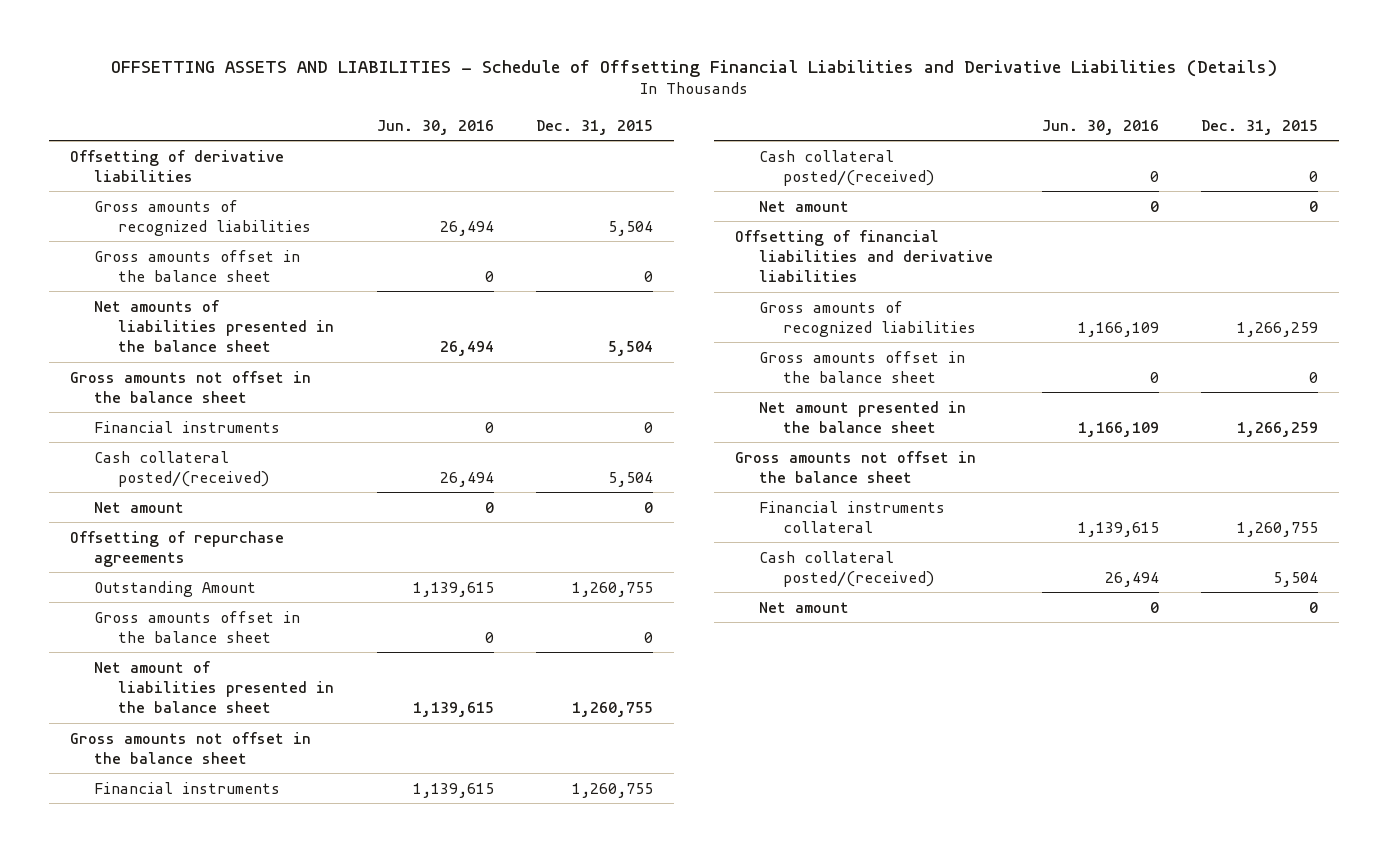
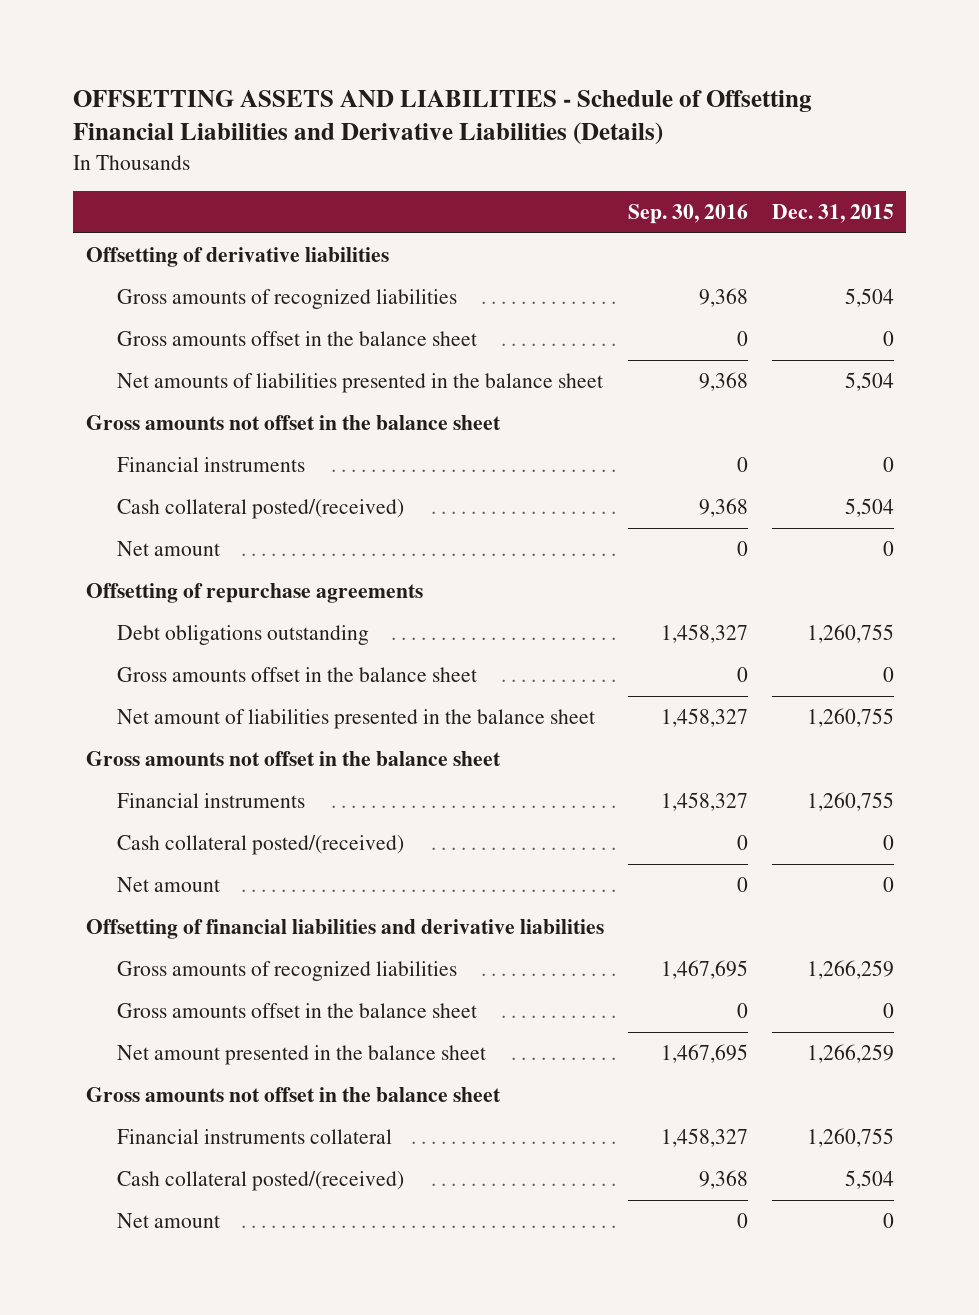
[376,119,494,135] Jun. 30, 2016 -> none
none -> [627,204,748,225] Sep. 30, 2016
[94,580,257,597] Outstanding Amount -> [117,624,370,645] Debt obligations outstanding

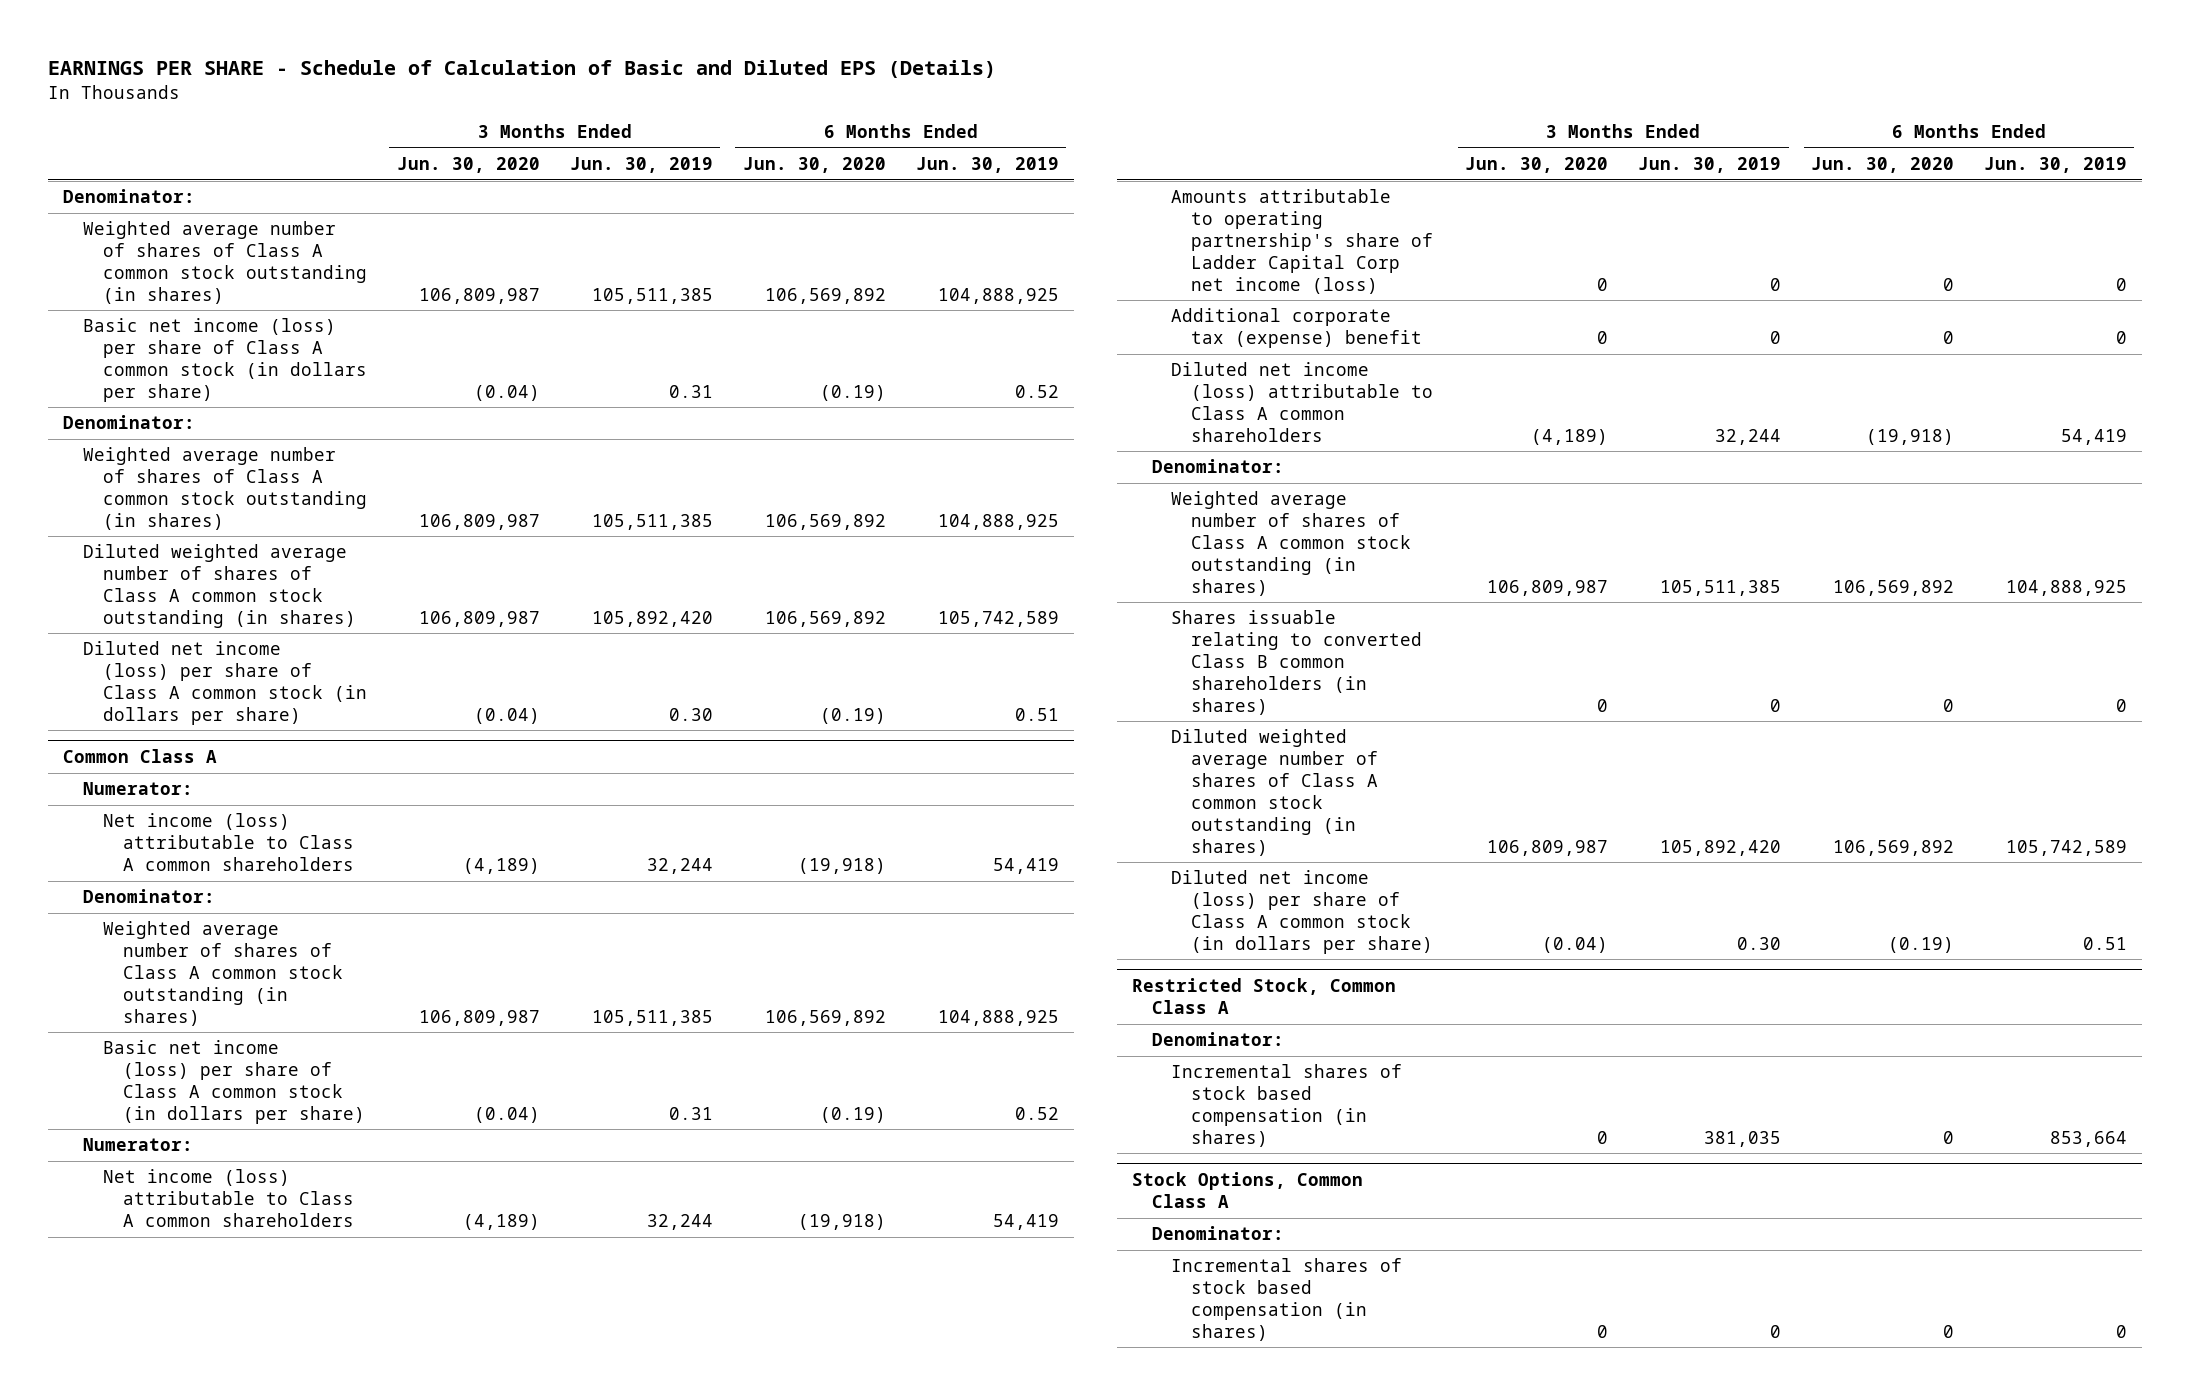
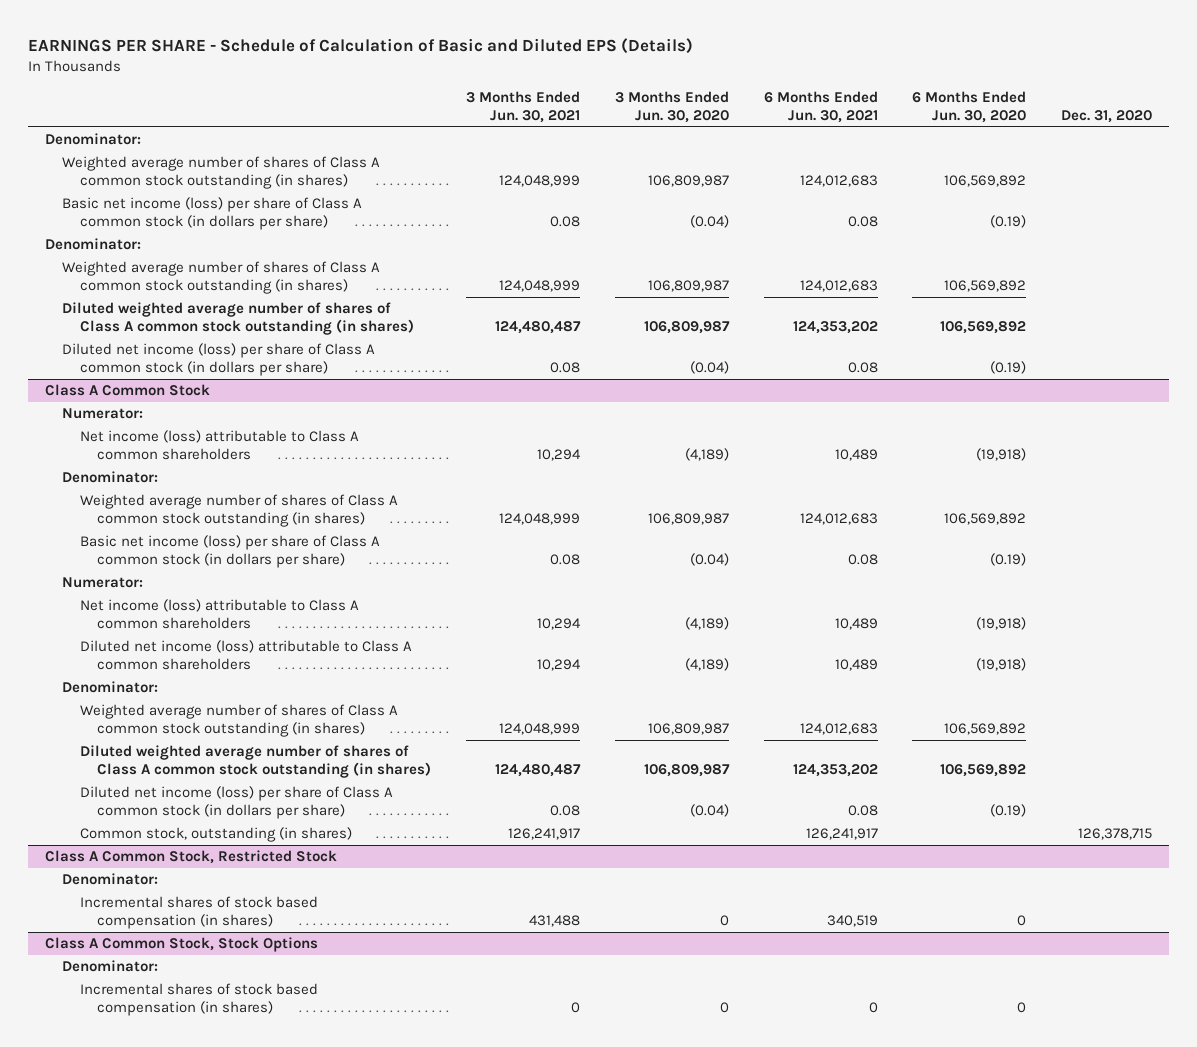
[569,156,713,173] Jun. 30, 2019 -> none
[915,156,1059,173] Jun. 30, 2019 -> none
none -> [466,90,581,124] 3 Months Ended Jun. 30, 2021
none -> [763,90,878,124] 6 Months Ended Jun. 30, 2021
none -> [1061,110,1153,124] Dec. 31, 2020
[63,749,218,764] Common Class A -> [45,383,211,396] Class A Common Stock
[1171,189,1434,294] Amounts attributable to operating partnership's share of Ladder Capital Corp net income (loss) -> none
[1171,308,1423,349] Additional corporate tax (expense) benefit -> none
[1171,610,1423,715] Shares issuable relating to converted Class B common shareholders (in shares) -> none
none -> [79,826,352,842] Common stock, outstanding (in shares)
[1131,978,1396,1014] Restricted Stock, Common Class A -> [45,849,338,864] Class A Common Stock, Restricted Stock
[1131,1172,1363,1208] Stock Options, Common Class A -> [45,936,319,952] Class A Common Stock, Stock Options

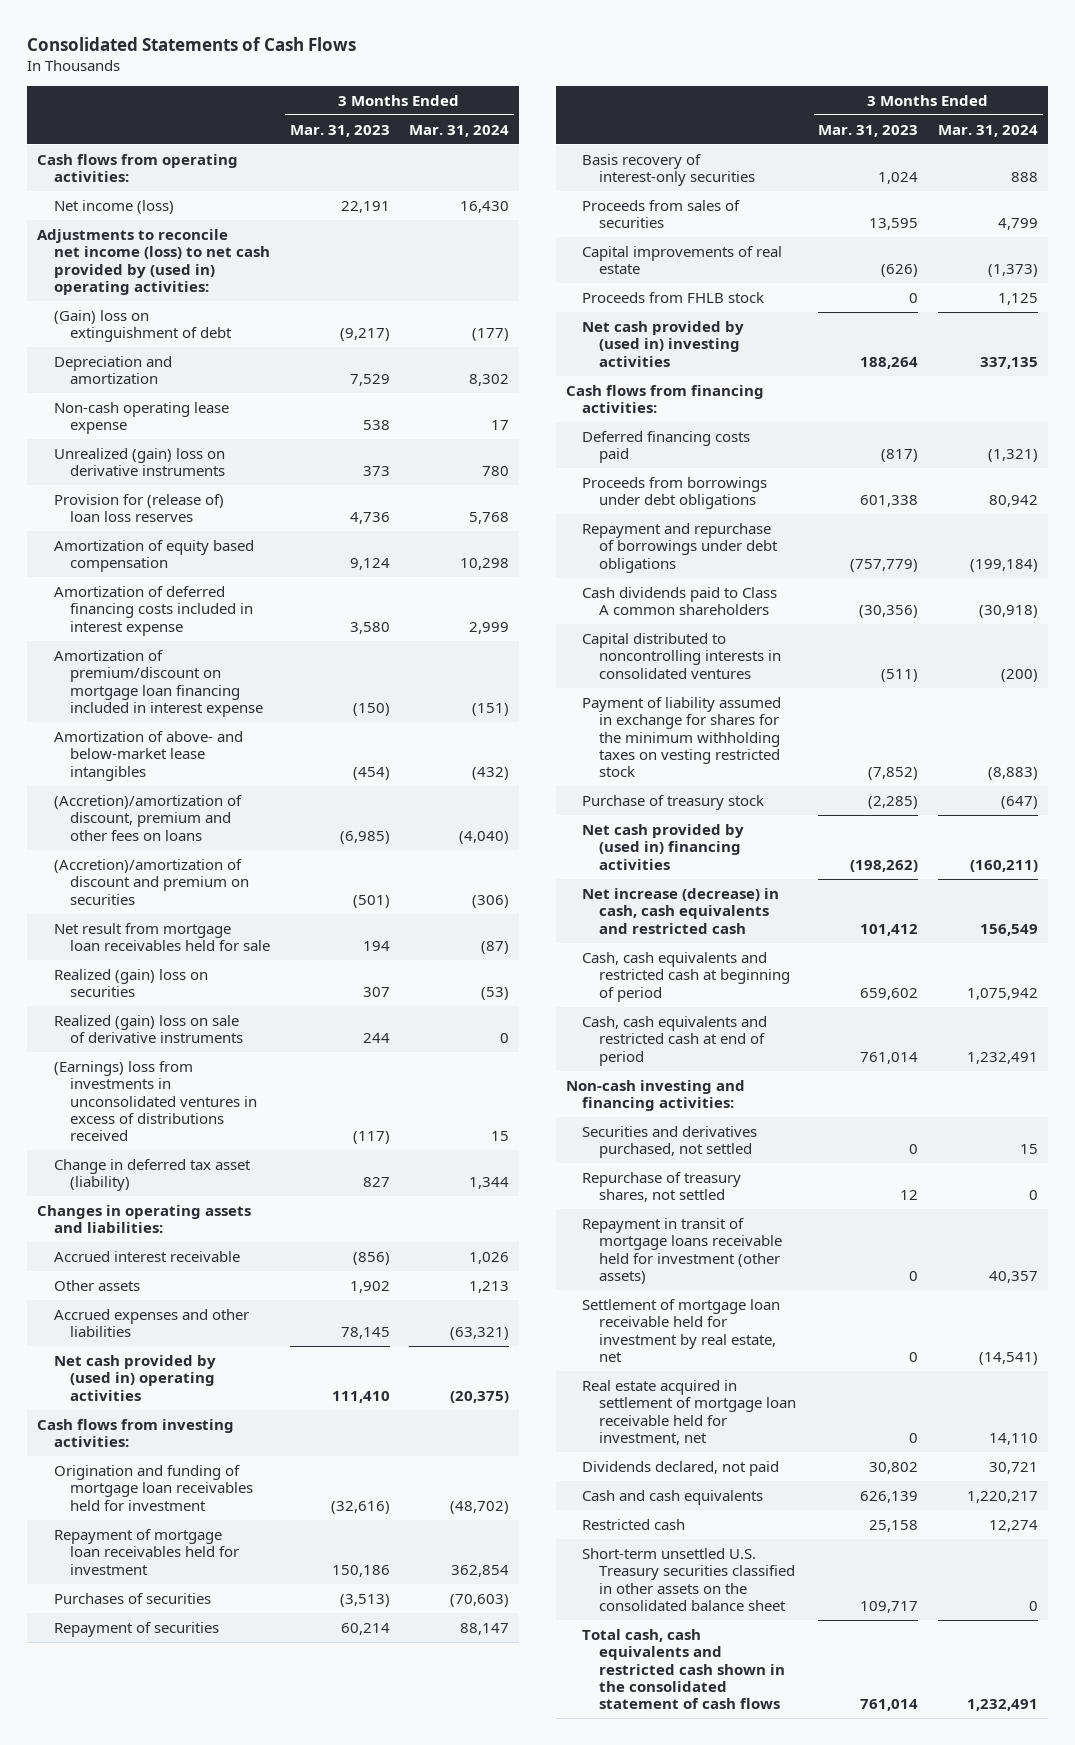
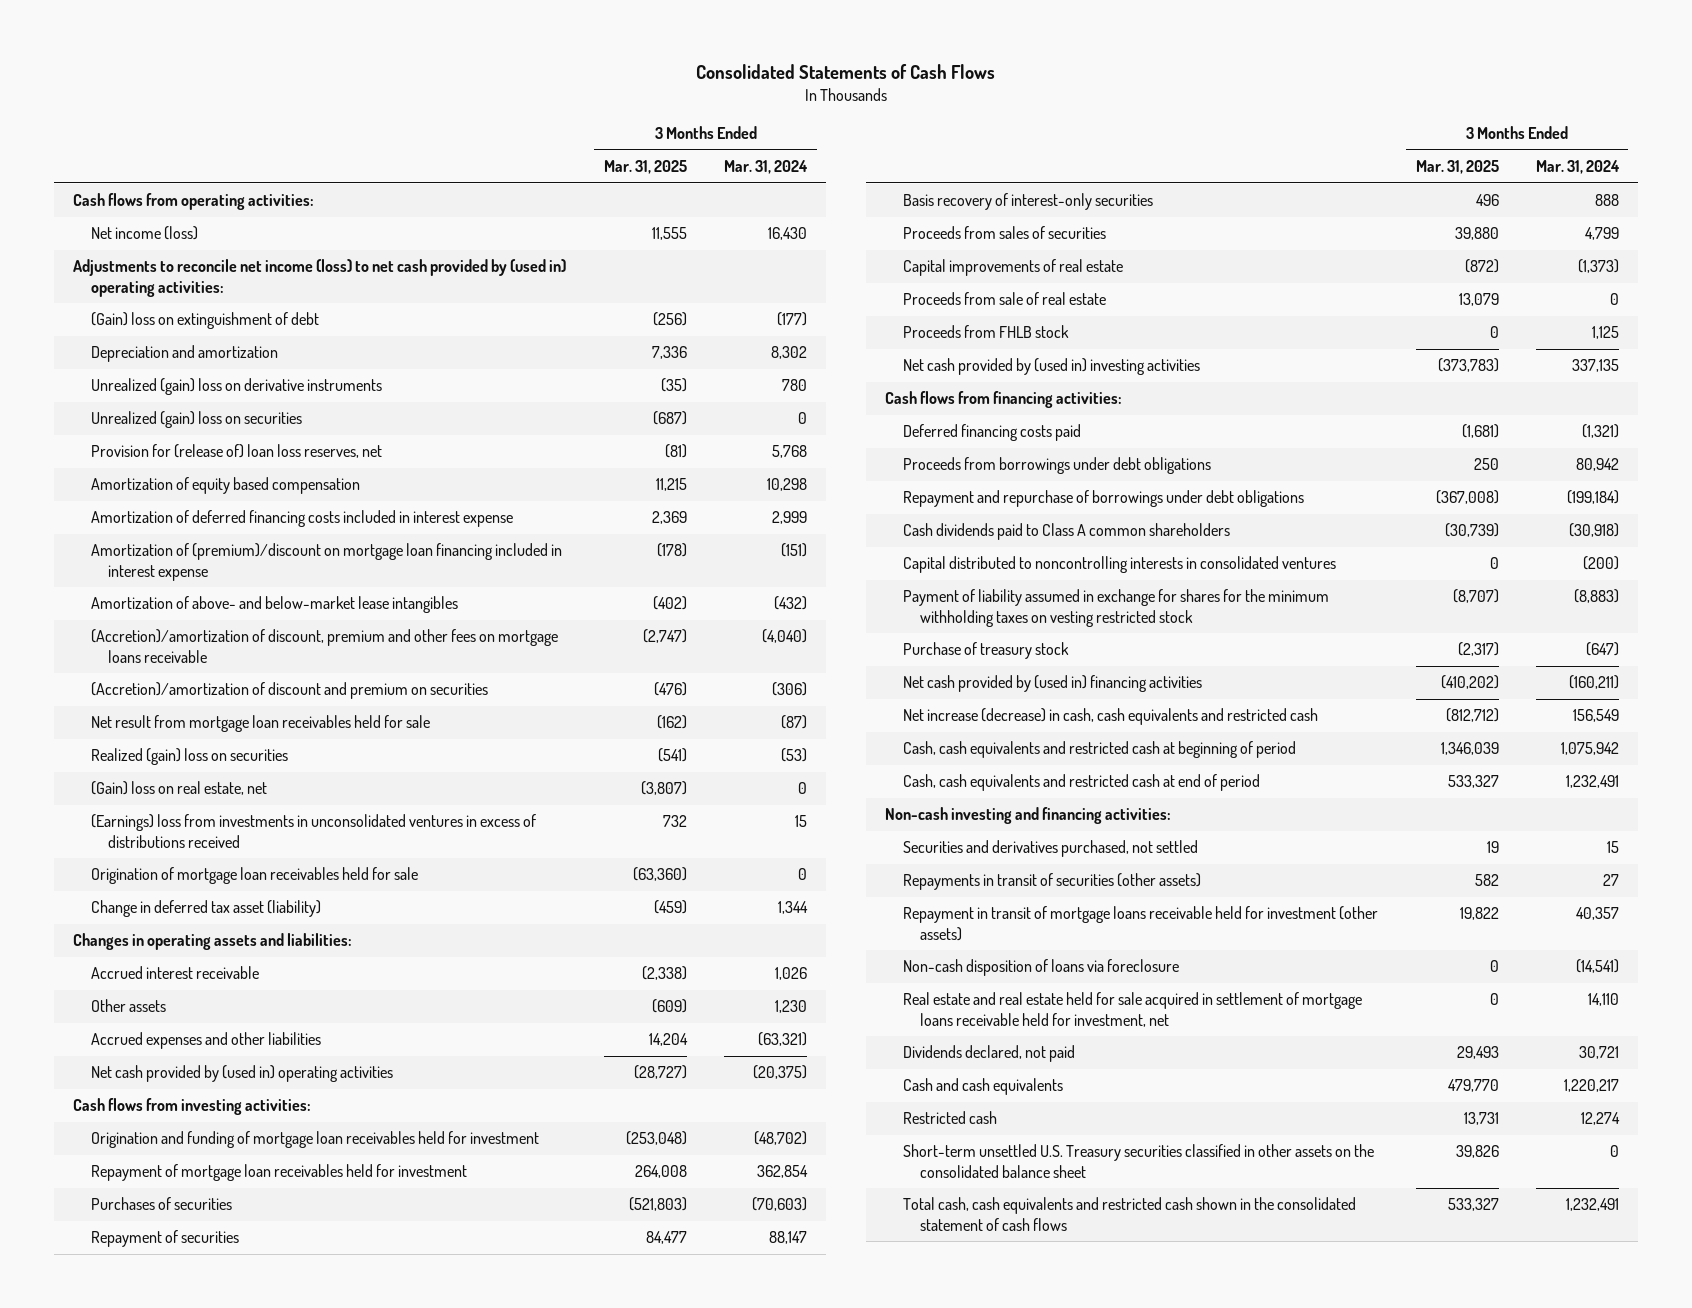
[289,124,390,137] Mar. 31, 2023 -> none
none -> [603,160,687,175] Mar. 31, 2025
[53,401,229,435] Non-cash operating lease expense -> none
none -> [90,411,302,429] Unrealized (gain) loss on securities
[53,493,224,523] Provision for (release of) loan loss reserves -> [90,444,382,459] Provision for (release of) loan loss reserves, net
[53,649,264,717] Amortization of premium/discount on mortgage loan financing included in interest expense -> [90,543,562,581] Amortization of (premium)/discount on mortgage loan financing included in interest expense
[53,794,242,841] (Accretion)/amortization of discount, premium and other fees on loans -> [90,629,558,663] (Accretion)/amortization of discount, premium and other fees on mortgage loans receivable
[53,1014,244,1044] Realized (gain) loss on sale of derivative instruments -> none
none -> [90,781,267,796] (Gain) loss on real estate, net
none -> [90,867,418,885] Origination of mortgage loan receivables held for sale
[469,1280,510,1293] 1,213 -> [775,1000,808,1014] 1,230
none -> [902,292,1106,306] Proceeds from sale of real estate
[582,1171,742,1203] Repurchase of treasury shares, not settled -> none
none -> [902,873,1201,891] Repayments in transit of securities (other assets)
[582,1298,781,1362] Settlement of mortgage loan receivable held for investment by real estate, net -> [902,959,1179,977] Non-cash disposition of loans via foreclosure
[582,1379,796,1445] Real estate acquired in settlement of mortgage loan receivable held for investment, net -> [902,992,1362,1027] Real estate and real estate held for sale acquired in settlement of mortgage loans receivable held for investment, net

